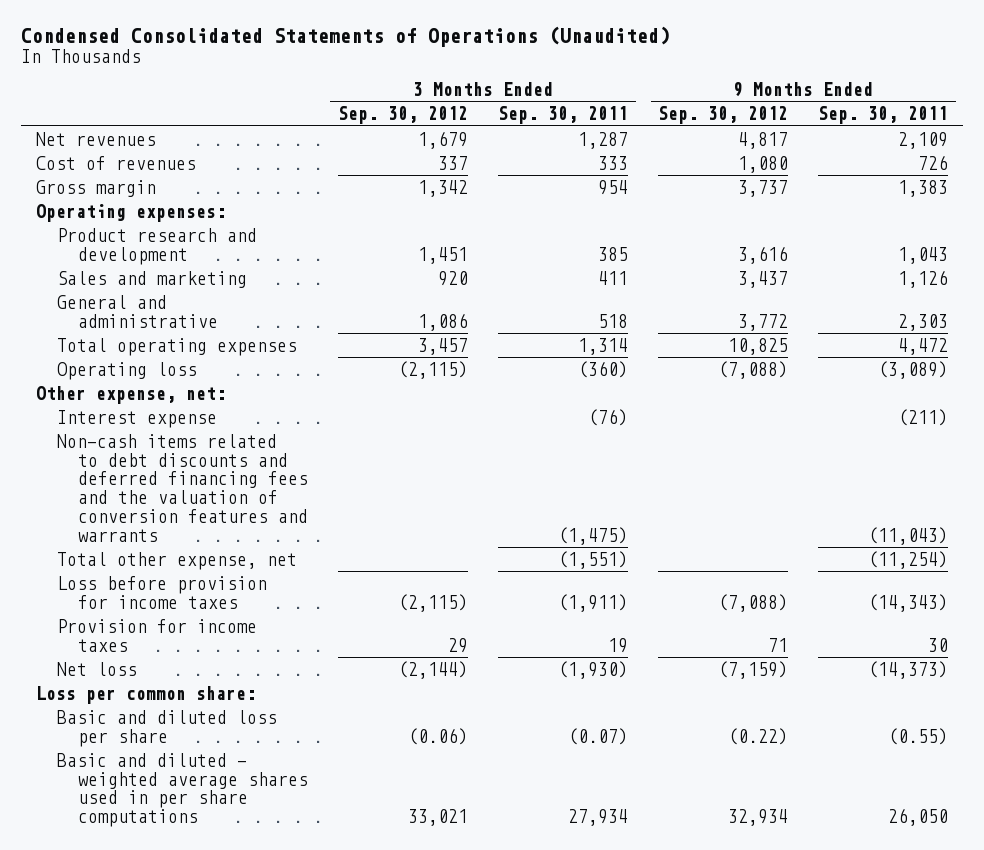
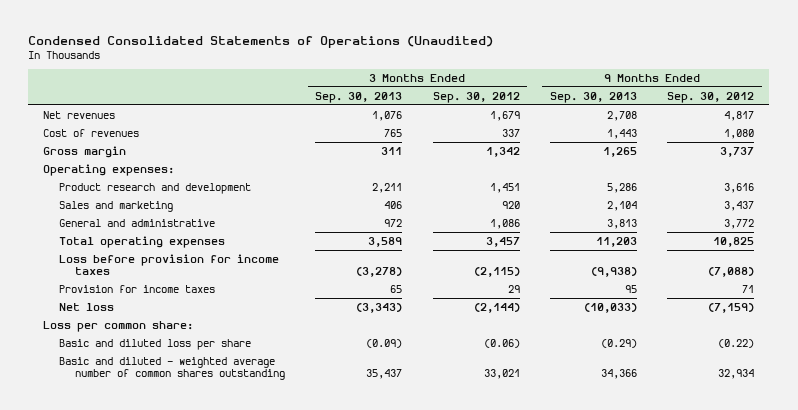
[498,106,629,125] Sep. 30, 2011 -> none
[818,106,949,125] Sep. 30, 2011 -> none
none -> [315,91,403,103] Sep. 30, 2013
none -> [549,91,637,103] Sep. 30, 2013
[56,361,197,380] Operating loss -> none
[35,385,226,404] Other expense, net: -> none
[56,409,217,428] Interest expense -> none
[56,433,308,542] Non-cash items related to debt discounts and deferred financing fees and the valuation of conversion features and warrants -> none
[56,551,297,570] Total other expense, net -> none
[56,752,308,828] Basic and diluted - weighted average shares used in per share computations -> [59,356,285,381] Basic and diluted - weighted average number of common shares outstanding

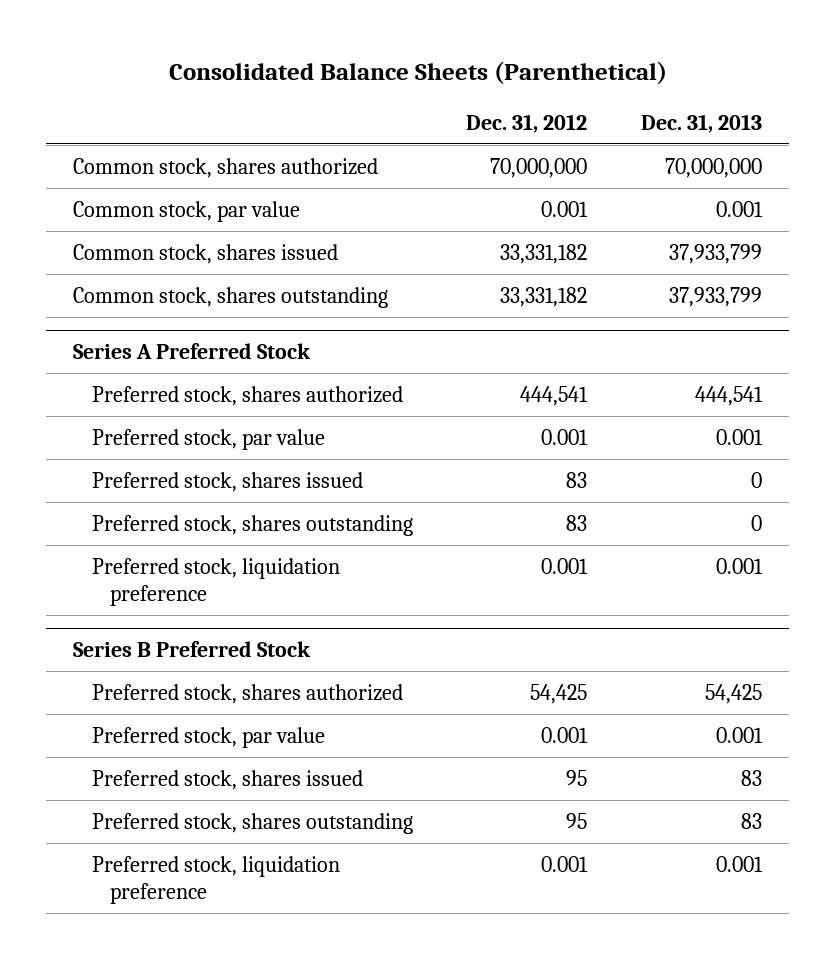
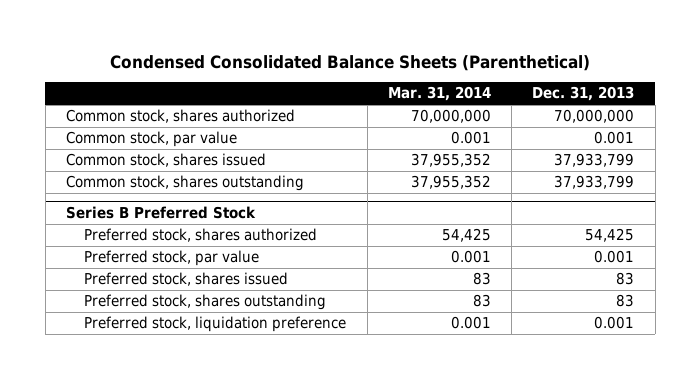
[168,60,667,85] Consolidated Balance Sheets (Parenthetical) -> [110,54,591,71] Condensed Consolidated Balance Sheets (Parenthetical)
[466,113,588,133] Dec. 31, 2012 -> none
none -> [387,86,491,102] Mar. 31, 2014
[73,343,312,360] Series A Preferred Stock -> none
[91,385,403,406] Preferred stock, shares authorized -> none
[91,428,325,450] Preferred stock, par value -> none
[91,471,363,492] Preferred stock, shares issued -> none
[91,514,413,536] Preferred stock, shares outstanding -> none
[91,557,340,606] Preferred stock, liquidation preference -> none

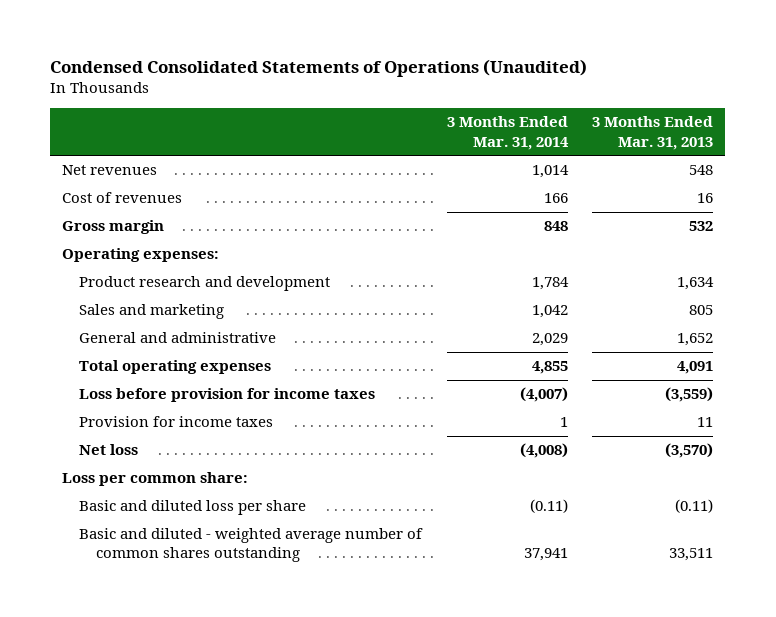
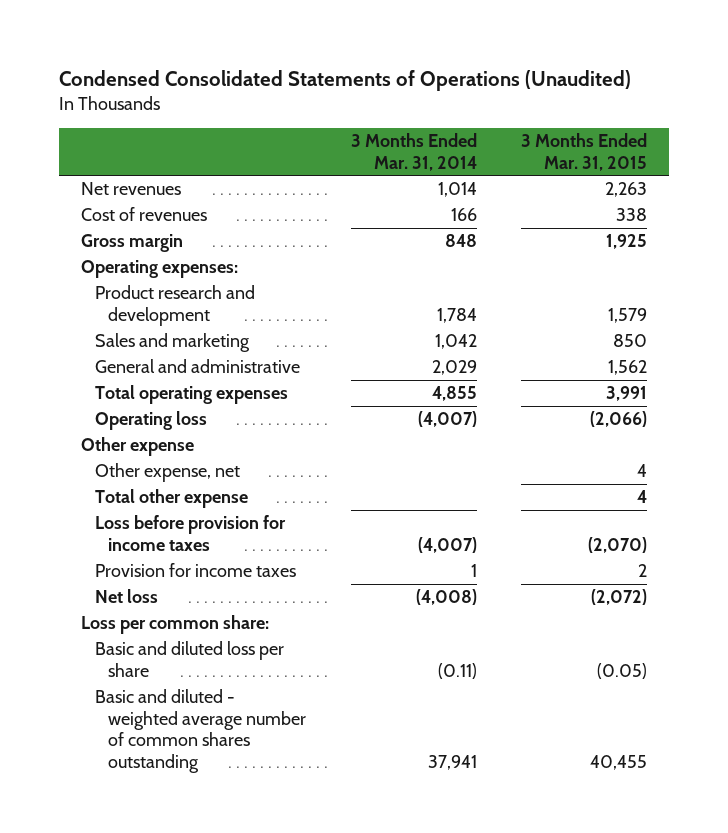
[592,116,714,150] 3 Months Ended Mar. 31, 2013 -> none
none -> [520,133,647,171] 3 Months Ended Mar. 31, 2015
none -> [94,411,207,431] Operating loss
none -> [80,437,194,457] Other expense
none -> [94,463,240,483] Other expense, net
none -> [94,489,248,509] Total other expense

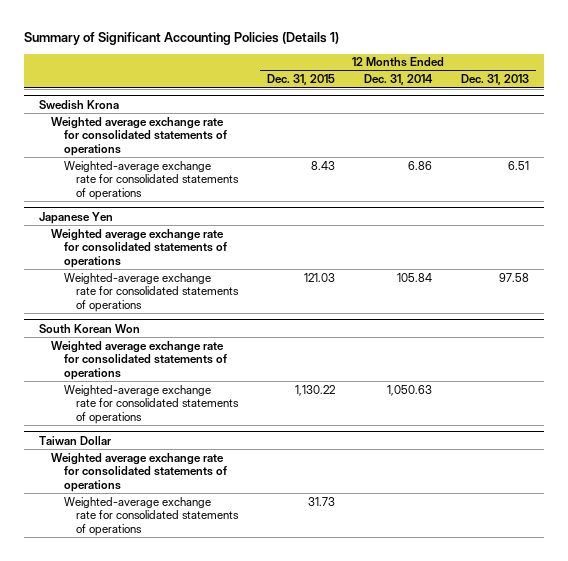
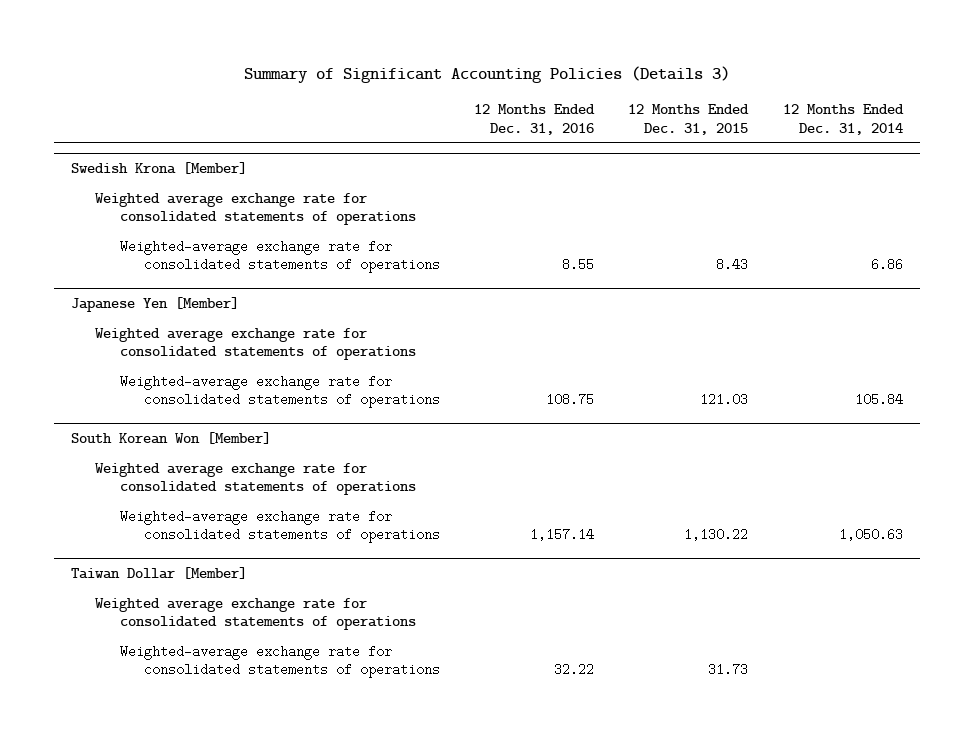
[24,32,340,46] Summary of Significant Accounting Policies (Details 1) -> [244,65,731,83] Summary of Significant Accounting Policies (Details 3)
[461,74,530,86] Dec. 31, 2013 -> none
none -> [474,104,596,135] 12 Months Ended Dec. 31, 2016
[38,99,119,110] Swedish Krona -> [71,162,248,175] Swedish Krona [Member]
[38,211,113,224] Japanese Yen -> [71,297,240,313] Japanese Yen [Member]
[38,323,140,333] South Korean Won -> [71,432,272,445] South Korean Won [Member]
[38,435,111,445] Taiwan Dollar -> [71,567,248,580] Taiwan Dollar [Member]

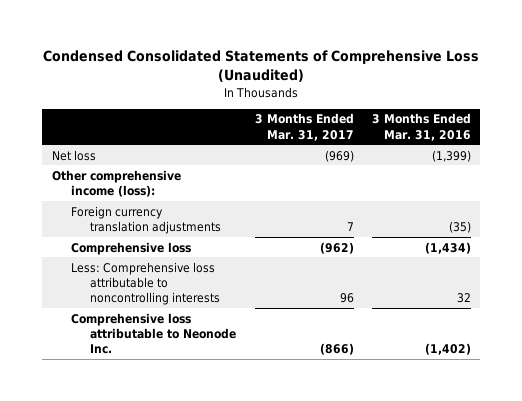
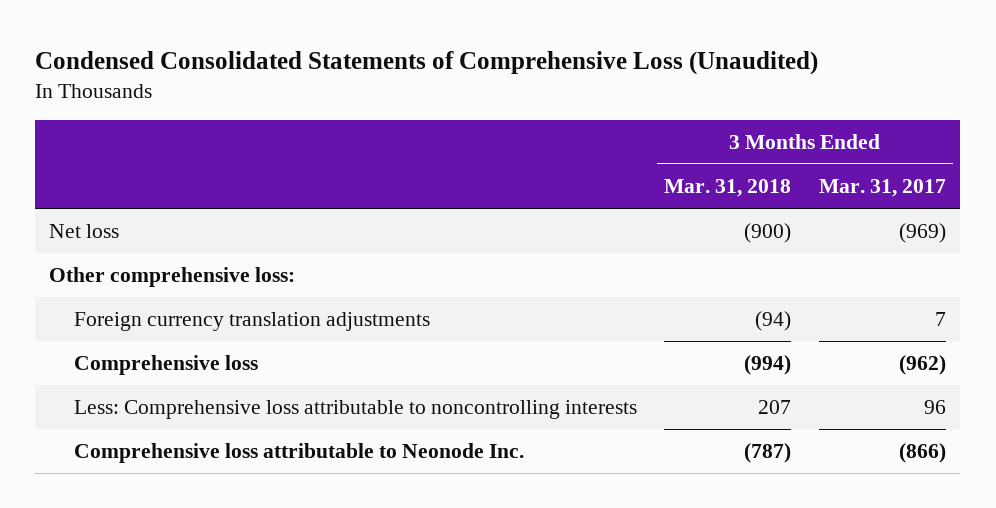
[371,113,471,141] 3 Months Ended Mar. 31, 2016 -> none
none -> [664,179,792,198] Mar. 31, 2018
[51,169,181,197] Other comprehensive income (loss): -> [49,267,296,288] Other comprehensive loss:

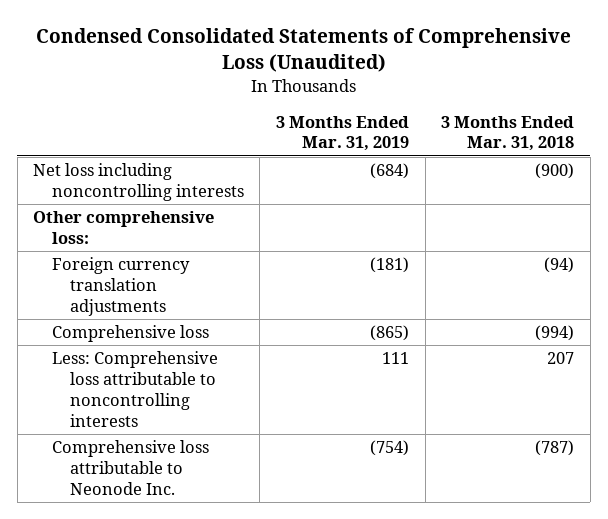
[819,179,947,198] Mar. 31, 2017 -> none
none -> [275,115,409,152] 3 Months Ended Mar. 31, 2019
[49,224,120,239] Net loss -> [33,163,244,202] Net loss including noncontrolling interests

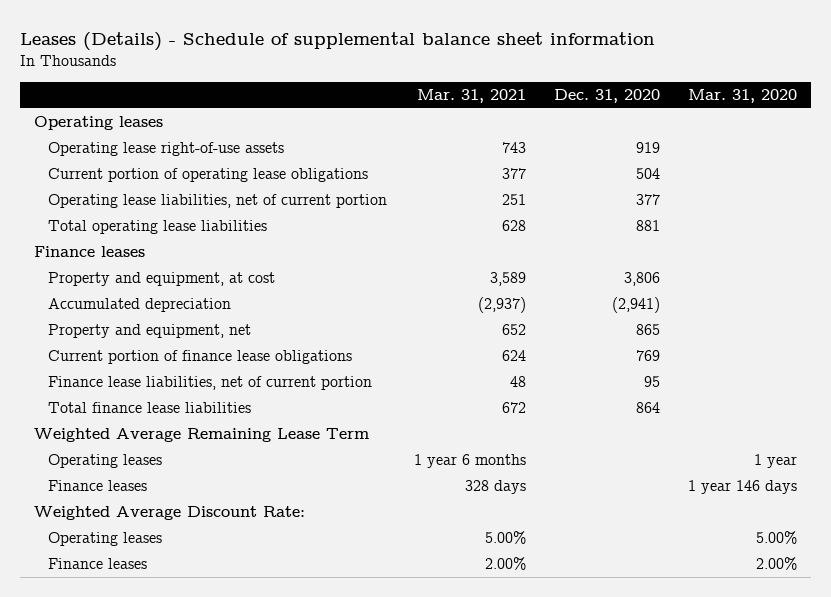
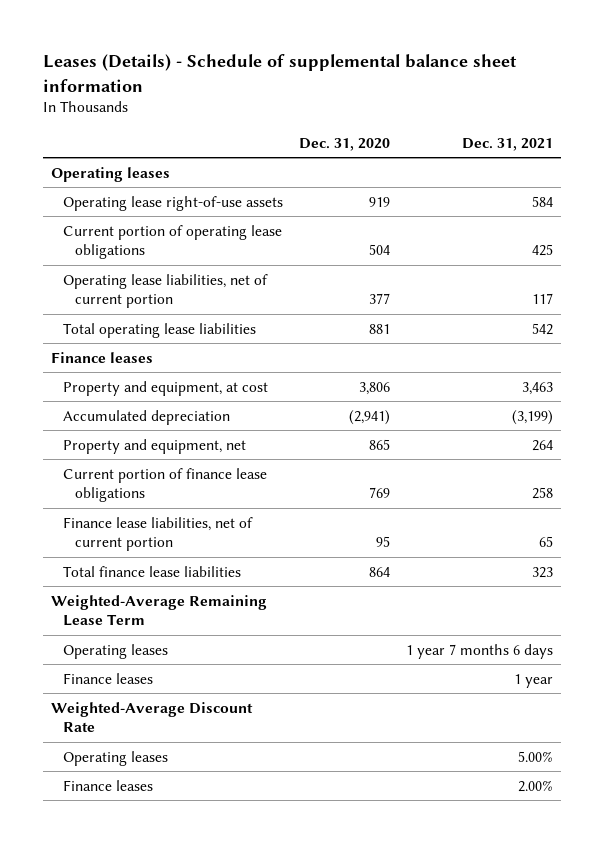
[417,89,527,104] Mar. 31, 2021 -> none
[687,89,797,104] Mar. 31, 2020 -> none
none -> [462,137,554,151] Dec. 31, 2021
[33,428,369,443] Weighted Average Remaining Lease Term -> [51,594,268,627] Weighted-Average Remaining Lease Term
[33,506,305,521] Weighted Average Discount Rate: -> [51,701,254,733] Weighted-Average Discount Rate

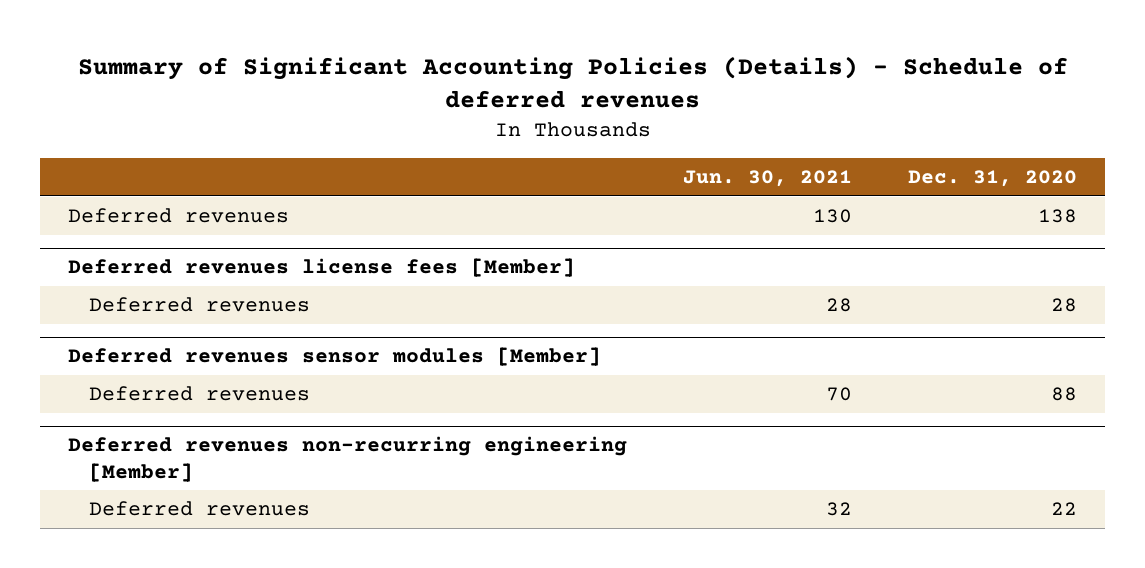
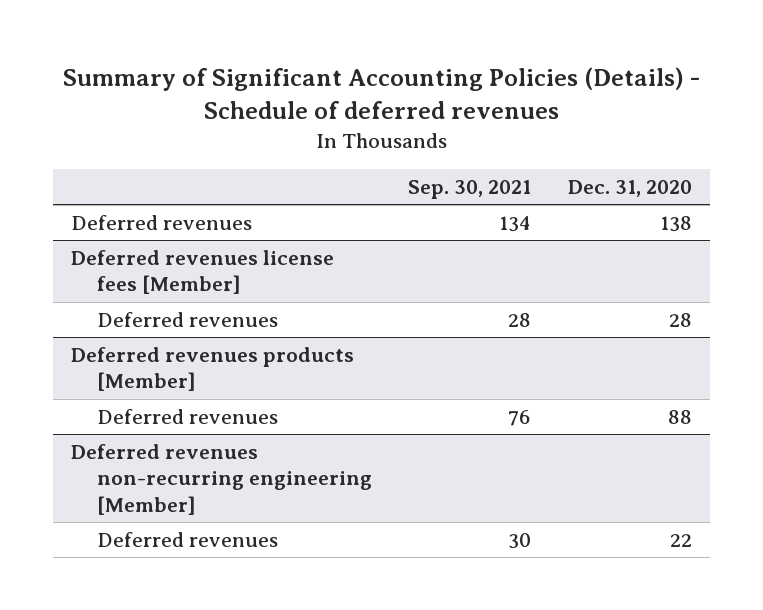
[683,170,853,188] Jun. 30, 2021 -> none
none -> [408,179,532,199] Sep. 30, 2021
[68,347,602,367] Deferred revenues sensor modules [Member] -> [71,346,355,392] Deferred revenues products [Member]

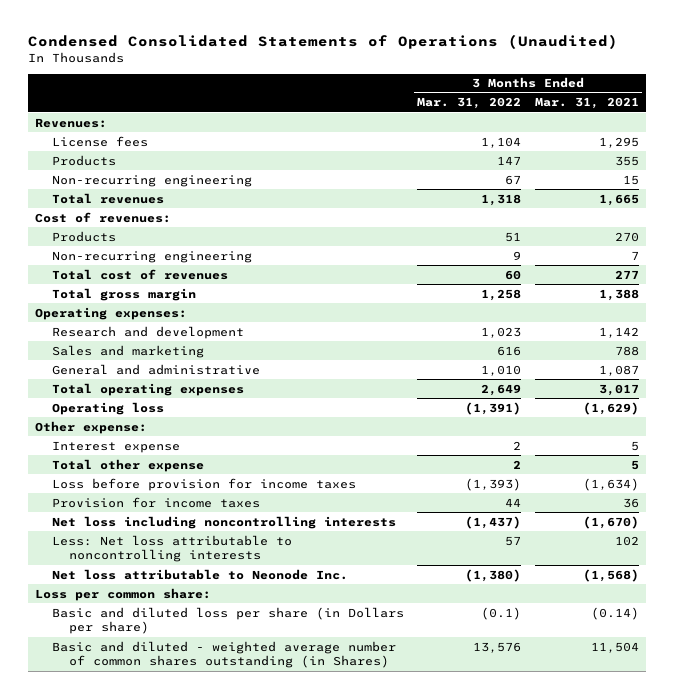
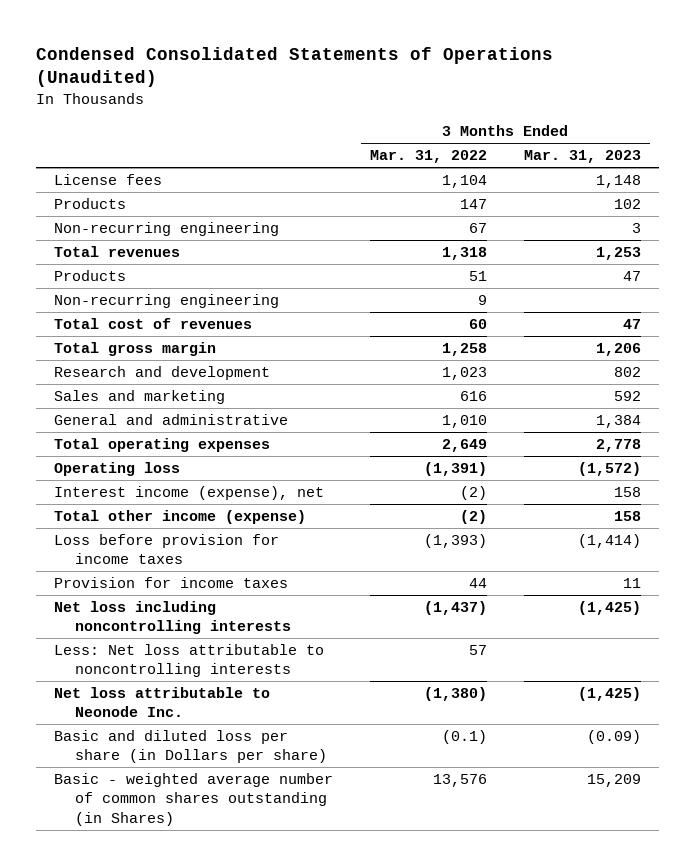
[534,97,639,110] Mar. 31, 2021 -> none
none -> [523,150,641,164] Mar. 31, 2023
[34,117,107,128] Revenues: -> none
[34,211,171,223] Cost of revenues: -> none
[34,306,187,320] Operating expenses: -> none
[34,420,147,434] Other expense: -> none
[51,440,180,453] Interest expense -> [54,486,325,501] Interest income (expense), net
[513,440,522,450] 2 -> [459,486,487,501] (2)
[51,458,204,472] Total other expense -> [54,510,307,525] Total other income (expense)
[513,459,522,469] 2 -> [459,510,487,525] (2)
[34,587,211,601] Loss per common share: -> none
[51,640,396,669] Basic and diluted - weighted average number of common shares outstanding (in Shares) -> [54,773,334,826] Basic - weighted average number of common shares outstanding (in Shares)

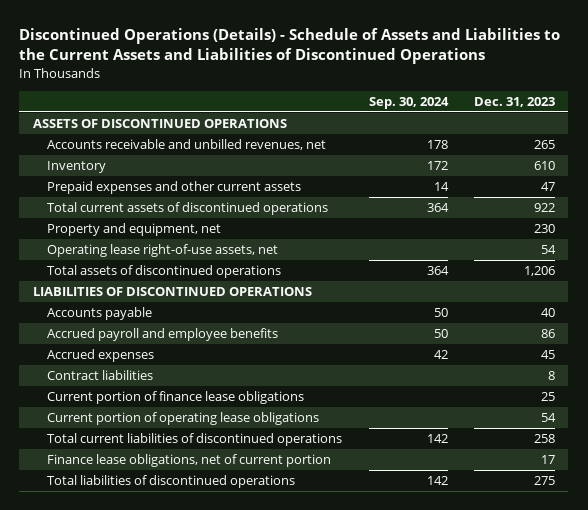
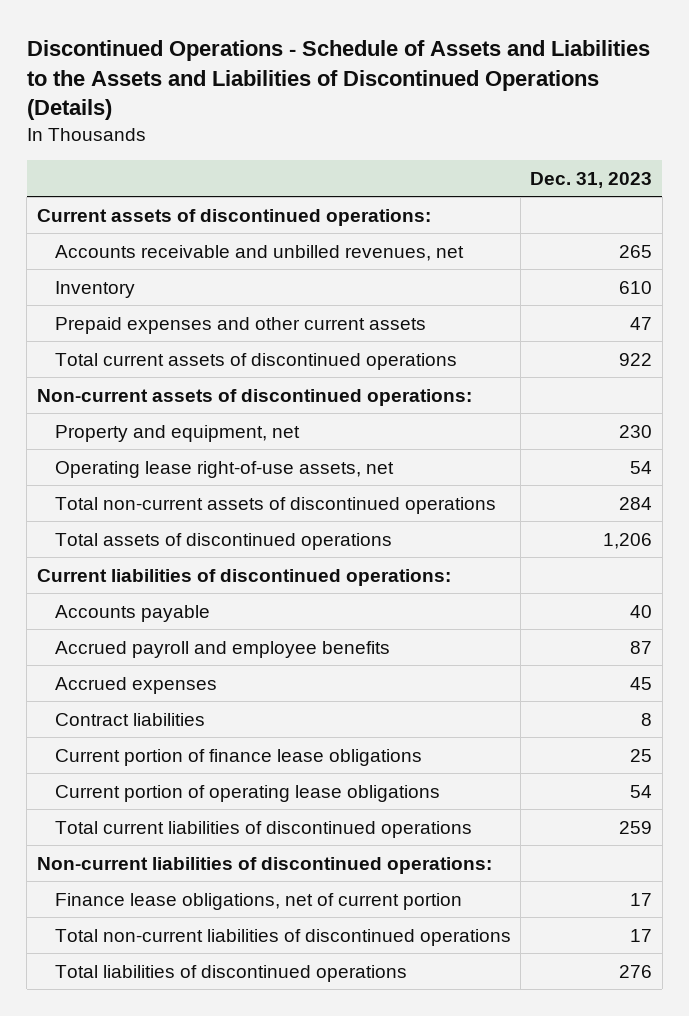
[19,27,561,65] Discontinued Operations (Details) - Schedule of Assets and Liabilities to the Current Assets and Liabilities of Discontinued Operations -> [26,40,650,121] Discontinued Operations - Schedule of Assets and Liabilities to the Assets and Liabilities of Discontinued Operations (Details)
[368,97,449,110] Sep. 30, 2024 -> none
[32,119,287,129] ASSETS OF DISCONTINUED OPERATIONS -> [36,208,431,226] Current assets of discontinued operations:
none -> [36,388,472,406] Non-current assets of discontinued operations:
none -> [54,496,496,514] Total non-current assets of discontinued operations
[32,287,312,297] LIABILITIES OF DISCONTINUED OPERATIONS -> [36,568,451,586] Current liabilities of discontinued operations:
[541,329,556,339] 86 -> [630,640,653,654] 87
[534,434,556,444] 258 -> [619,820,653,834] 259
none -> [36,856,492,874] Non-current liabilities of discontinued operations:
none -> [54,928,511,946] Total non-current liabilities of discontinued operations
[534,476,556,486] 275 -> [619,964,653,978] 276

